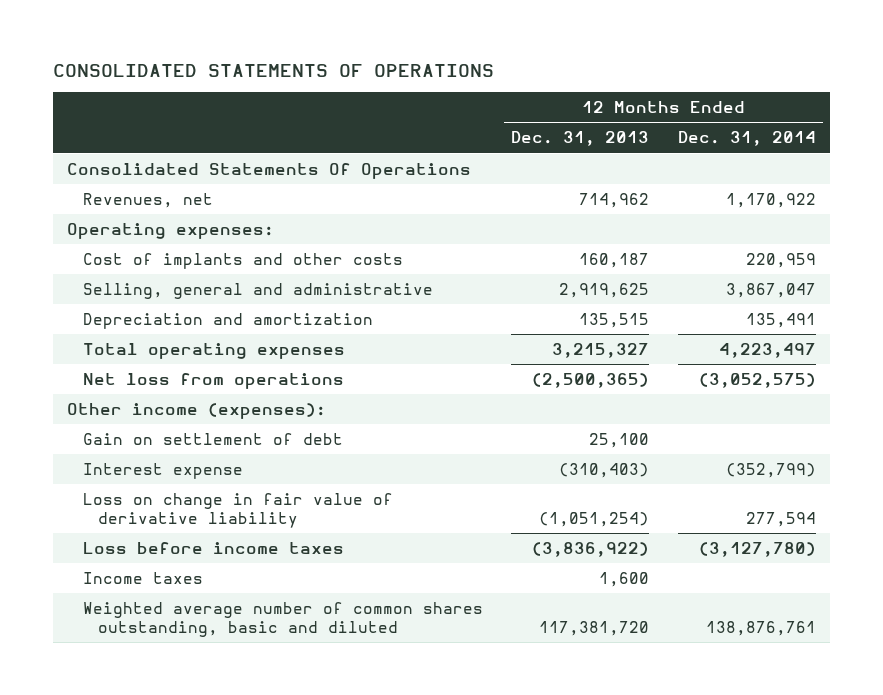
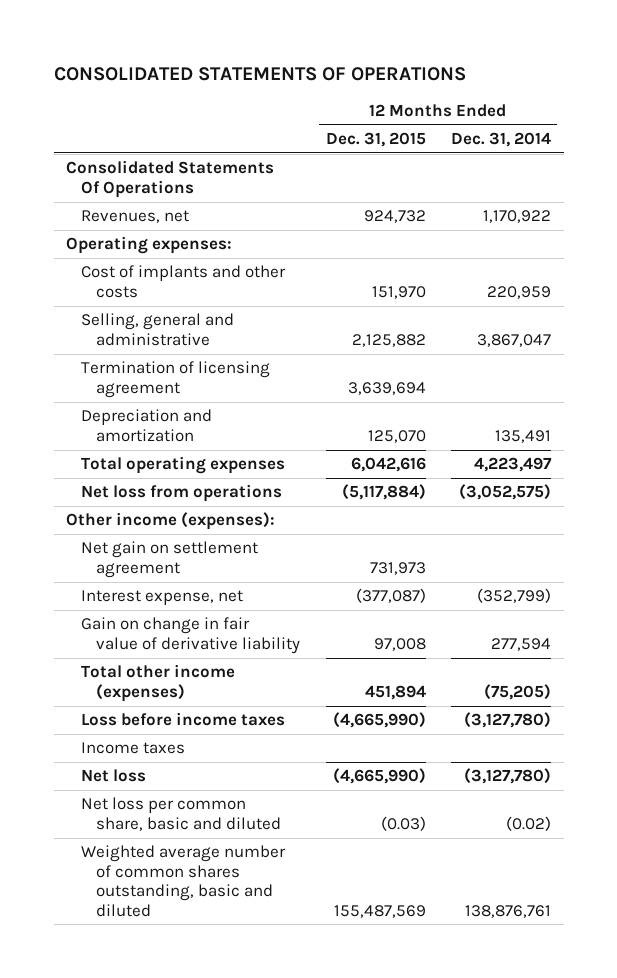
[511,131,650,147] Dec. 31, 2013 -> none
none -> [325,131,426,147] Dec. 31, 2015
none -> [81,361,271,398] Termination of licensing agreement
[82,432,343,445] Gain on settlement of debt -> [81,541,259,578] Net gain on settlement agreement
[82,462,243,479] Interest expense -> [81,590,244,606] Interest expense, net
[82,492,393,528] Loss on change in fair value of derivative liability -> [81,617,301,654] Gain on change in fair value of derivative liability
none -> [81,664,236,702] Total other income (expenses)
none -> [81,769,147,783] Net loss
none -> [81,797,282,831] Net loss per common share, basic and diluted

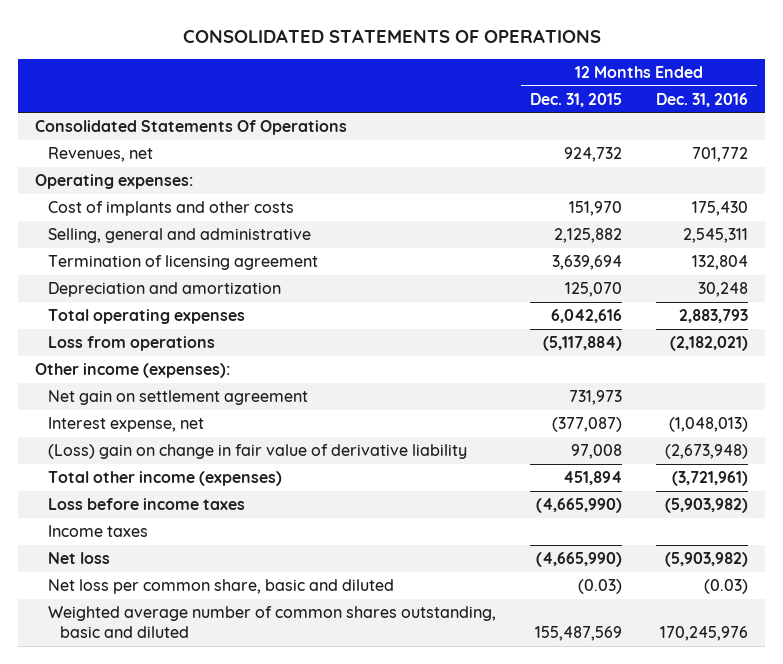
[450,131,551,147] Dec. 31, 2014 -> none
none -> [656,92,749,107] Dec. 31, 2016
[81,484,283,503] Net loss from operations -> [47,335,215,351] Loss from operations
[81,617,301,654] Gain on change in fair value of derivative liability -> [47,443,467,459] (Loss) gain on change in fair value of derivative liability

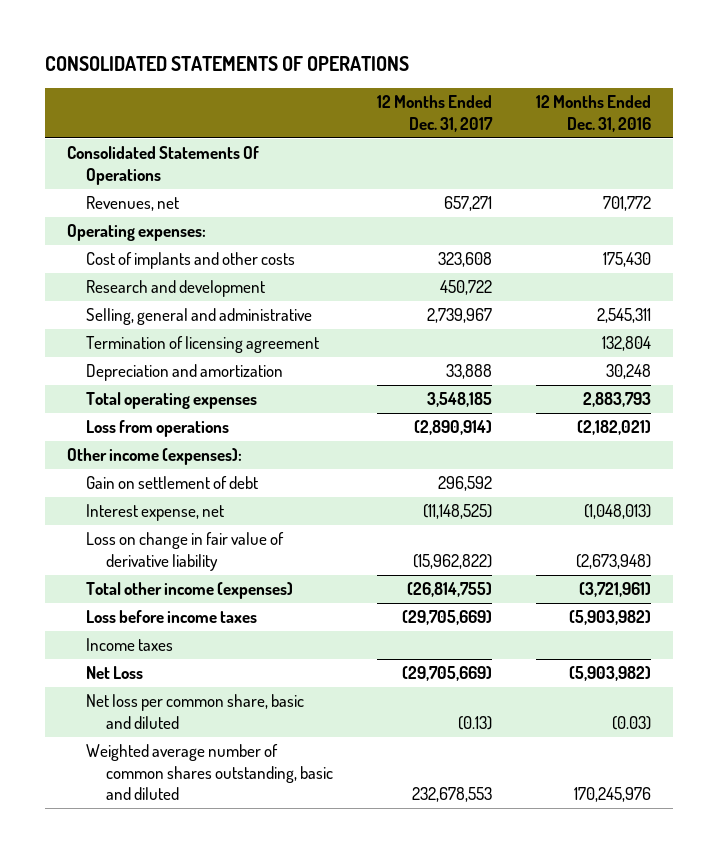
[529,92,622,107] Dec. 31, 2015 -> none
none -> [376,95,493,132] 12 Months Ended Dec. 31, 2017
none -> [86,280,266,298] Research and development
[47,389,308,405] Net gain on settlement agreement -> none
none -> [86,476,259,490] Gain on settlement of debt
[47,443,467,459] (Loss) gain on change in fair value of derivative liability -> [86,532,285,571] Loss on change in fair value of derivative liability
[47,551,110,564] Net loss -> [86,666,144,680] Net Loss

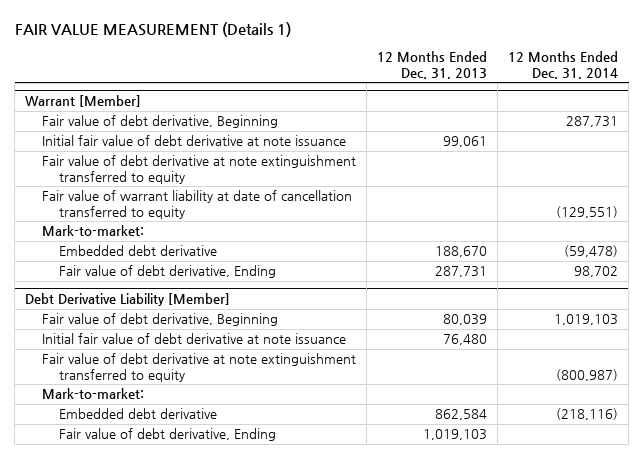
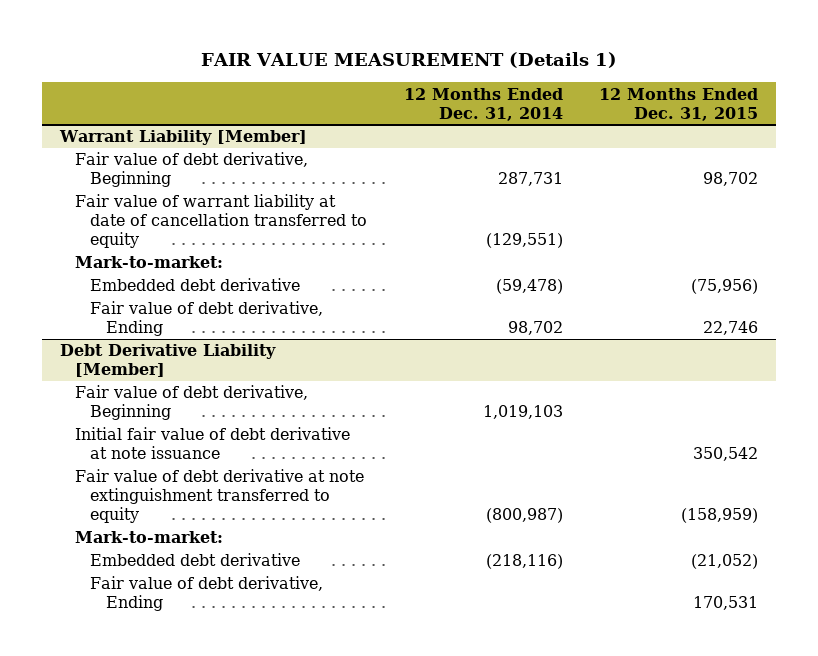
[377,51,488,79] 12 Months Ended Dec. 31, 2013 -> none
none -> [598,87,758,121] 12 Months Ended Dec. 31, 2015
[25,95,142,108] Warrant [Member] -> [59,130,308,146] Warrant Liability [Member]
[42,135,347,147] Initial fair value of debt derivative at note issuance -> none
[42,155,357,184] Fair value of debt derivative at note extinguishment transferred to equity -> none

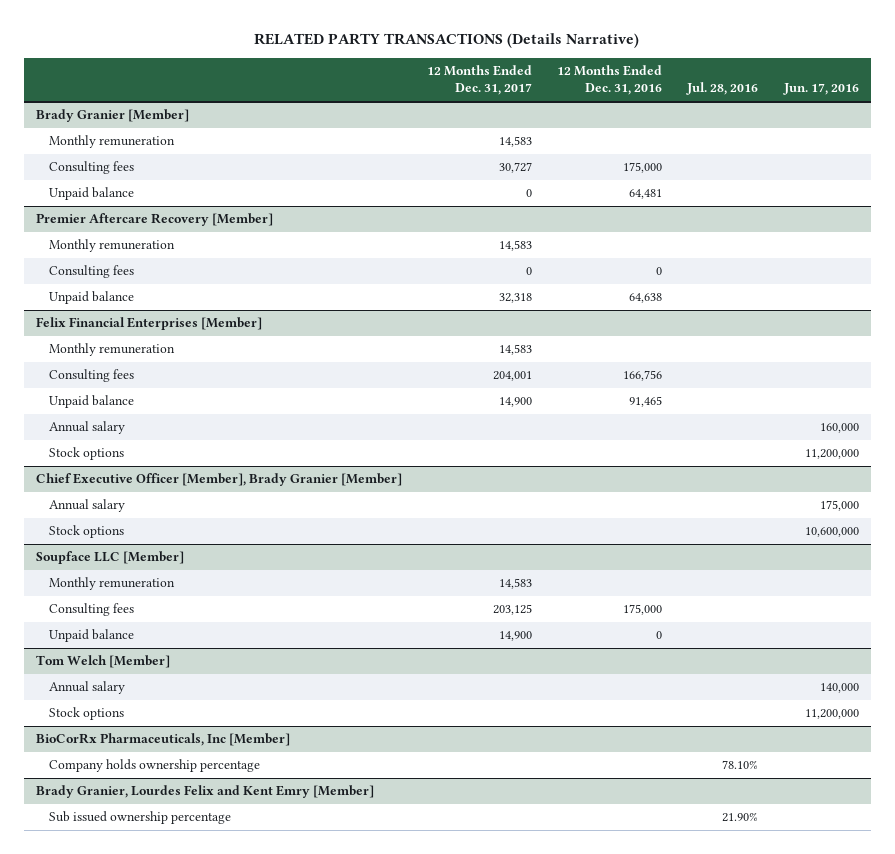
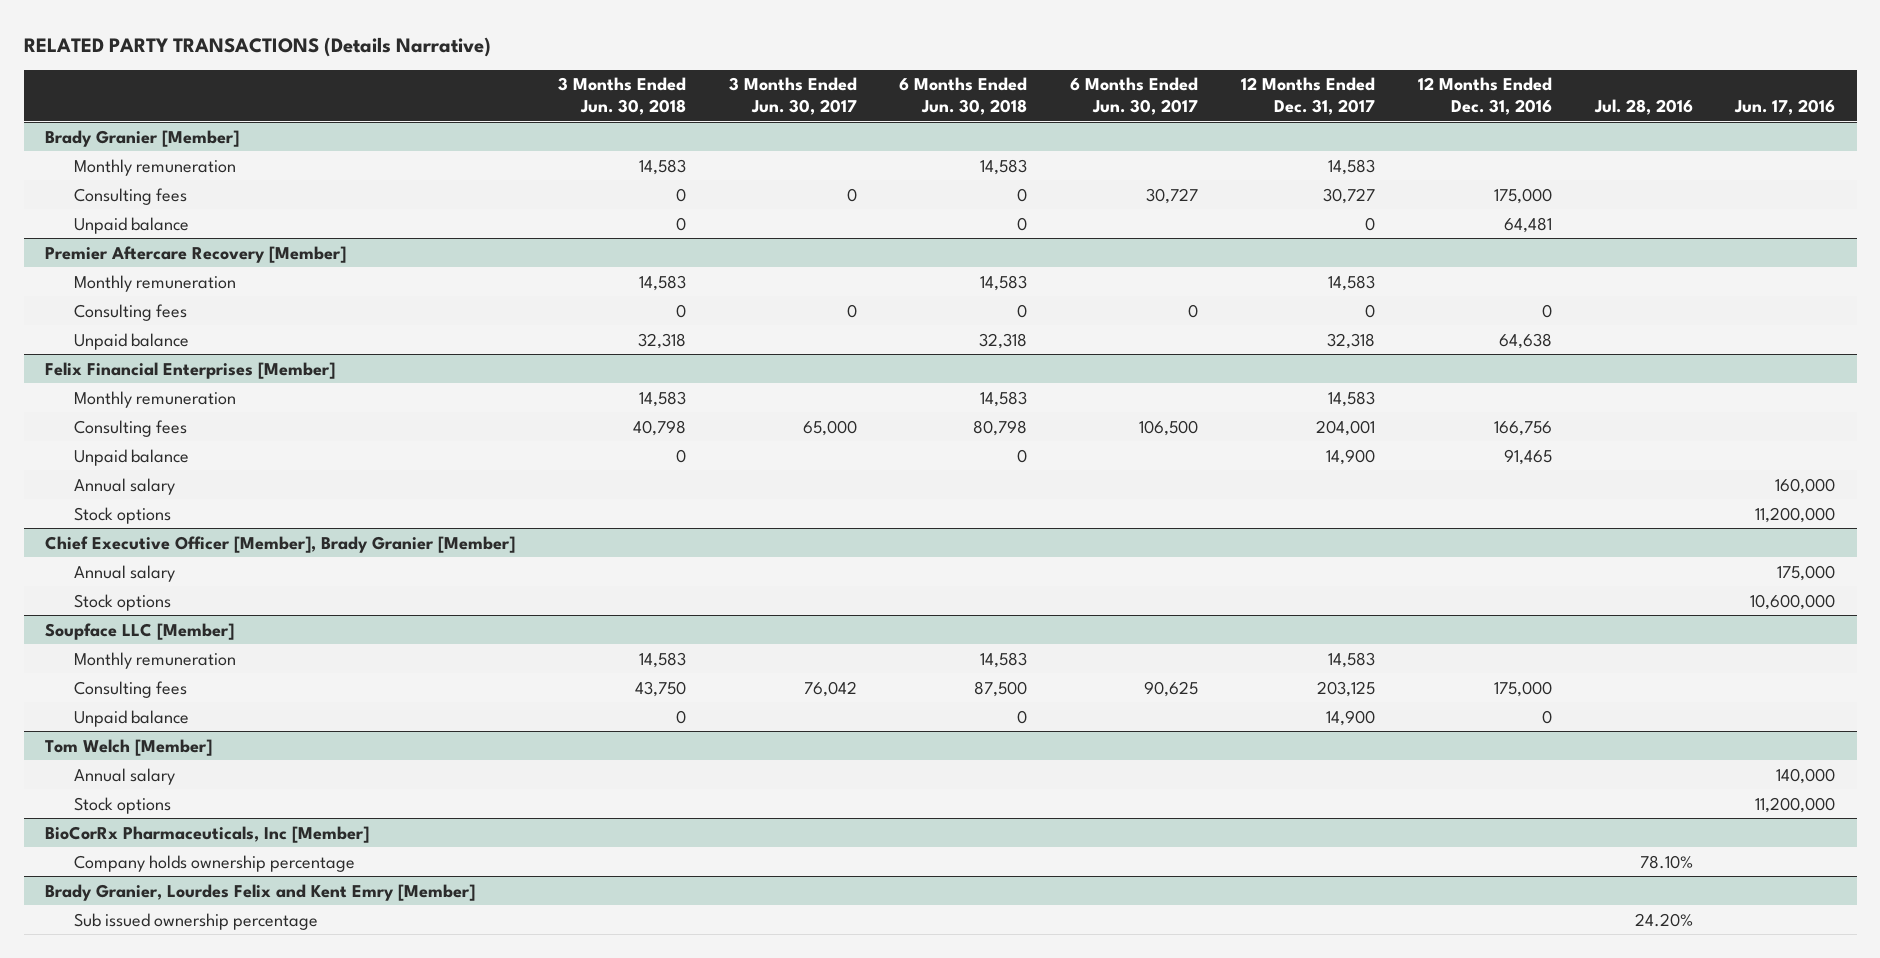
none -> [557,77,686,115] 3 Months Ended Jun. 30, 2018
none -> [728,77,857,115] 3 Months Ended Jun. 30, 2017
none -> [899,77,1028,115] 6 Months Ended Jun. 30, 2018
none -> [1070,77,1199,115] 6 Months Ended Jun. 30, 2017
[722,812,759,823] 21.90% -> [1634,912,1693,927] 24.20%

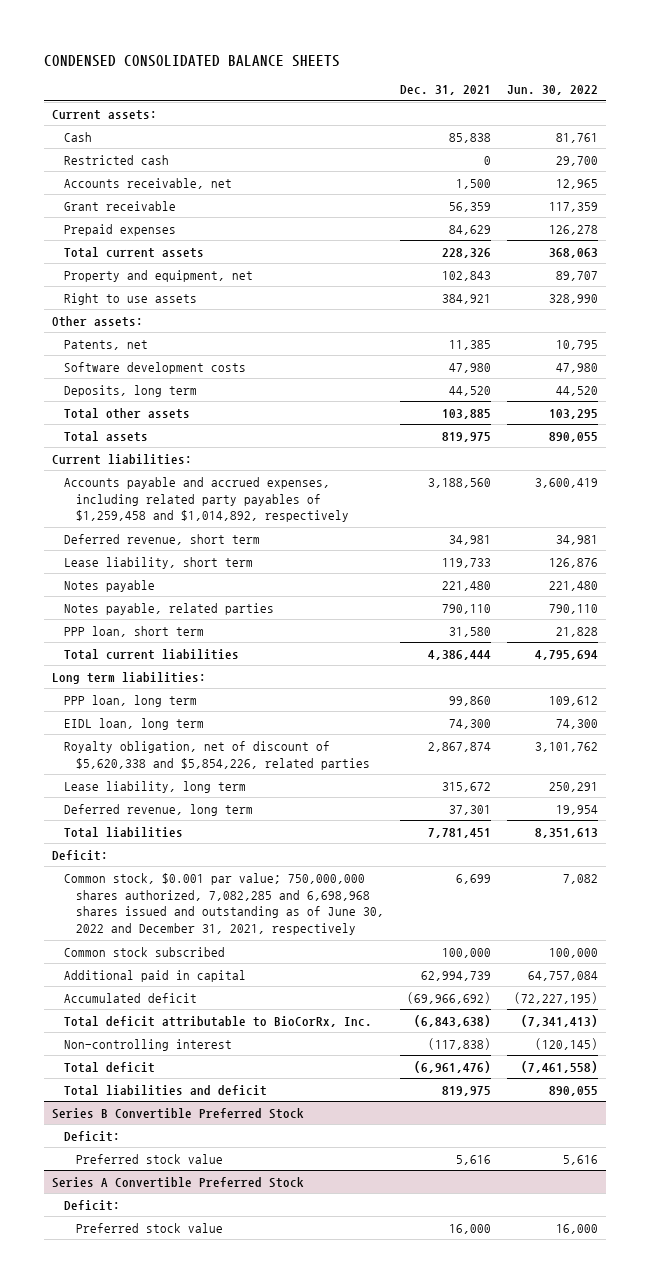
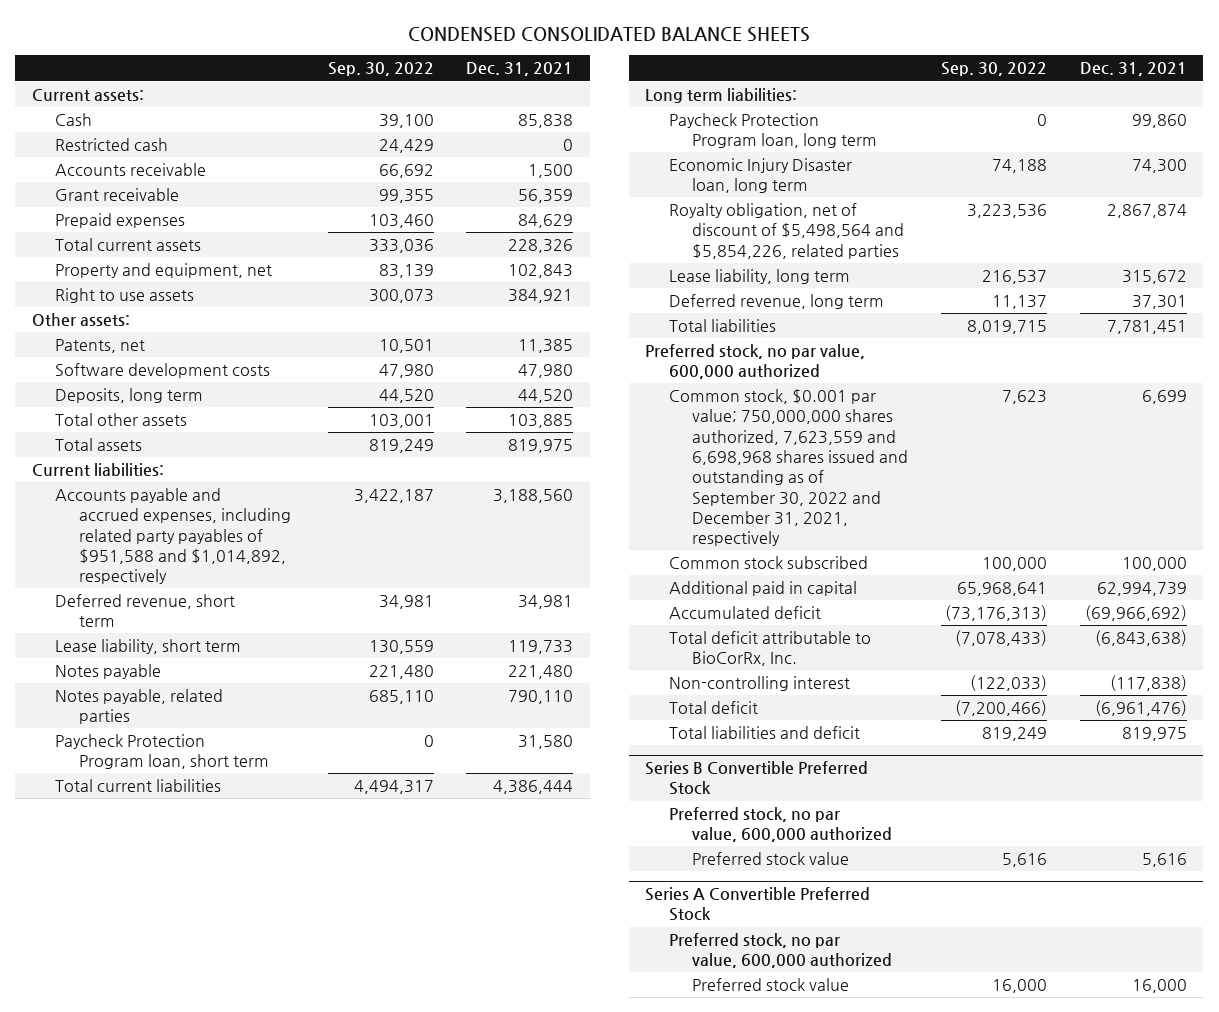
[506,85,598,96] Jun. 30, 2022 -> none
none -> [327,62,434,77] Sep. 30, 2022
[64,177,233,189] Accounts receivable, net -> [55,163,207,177] Accounts receivable
[64,476,350,523] Accounts payable and accrued expenses, including related party payables of $1,259,458 and $1,014,892, respectively -> [55,488,291,585] Accounts payable and accrued expenses, including related party payables of $951,588 and $1,014,892, respectively
[64,625,205,637] PPP loan, short term -> [55,734,269,770] Paycheck Protection Program loan, short term
[64,694,198,707] PPP loan, long term -> [668,113,878,149] Paycheck Protection Program loan, long term
[64,717,205,730] EIDL loan, long term -> [668,158,852,194] Economic Injury Disaster loan, long term
[64,740,371,770] Royalty obligation, net of discount of $5,620,338 and $5,854,226, related parties -> [668,203,905,259] Royalty obligation, net of discount of $5,498,564 and $5,854,226, related parties
[52,849,109,861] Deficit: -> none
none -> [645,344,866,380] Preferred stock, no par value, 600,000 authorized
[64,872,385,936] Common stock, $0.001 par value; 750,000,000 shares authorized, 7,082,285 and 6,698,968 shares issued and outstanding as of June 30, 2022 and December 31, 2021, respectively -> [668,389,909,547] Common stock, $0.001 par value; 750,000,000 shares authorized, 7,623,559 and 6,698,968 shares issued and outstanding as of September 30, 2022 and December 31, 2021, respectively
[64,1130,121,1142] Deficit: -> none
none -> [668,807,893,843] Preferred stock, no par value, 600,000 authorized
[64,1199,121,1211] Deficit: -> none
none -> [668,933,893,969] Preferred stock, no par value, 600,000 authorized

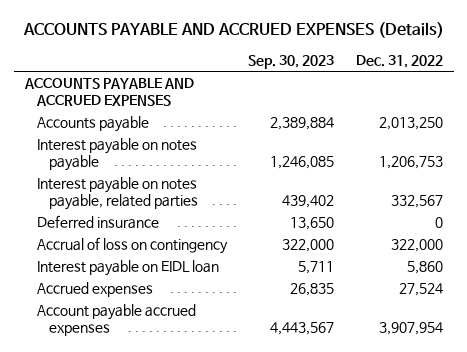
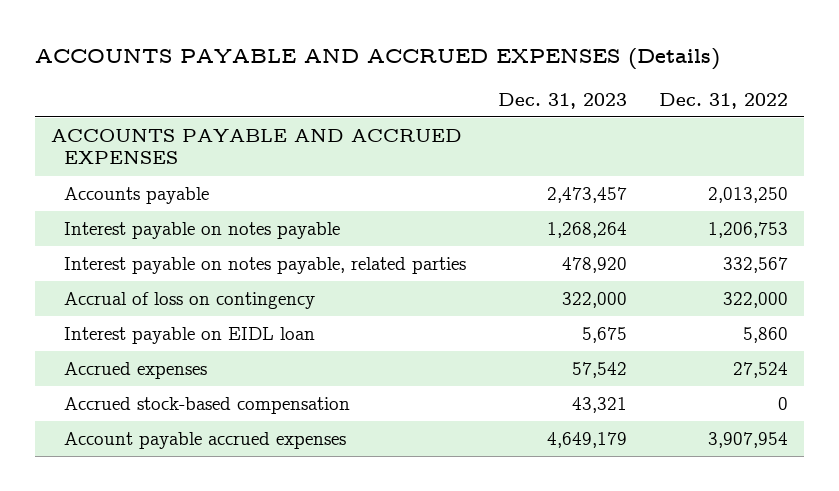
[248,55,335,70] Sep. 30, 2023 -> none
none -> [498,92,628,109] Dec. 31, 2023
[36,215,159,230] Deferred insurance -> none
none -> [64,397,351,415] Accrued stock-based compensation

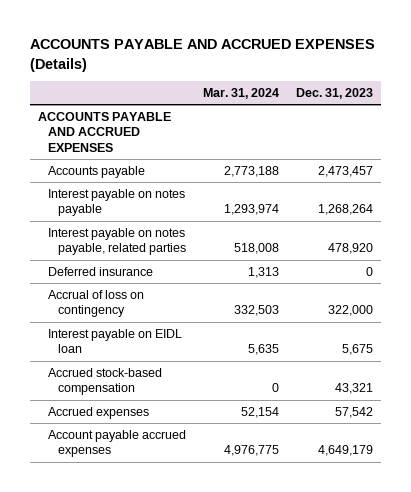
[658,92,788,109] Dec. 31, 2022 -> none
none -> [203,88,280,100] Mar. 31, 2024
none -> [48,266,154,276] Deferred insurance
[64,362,208,380] Accrued expenses -> [48,406,150,419] Accrued expenses

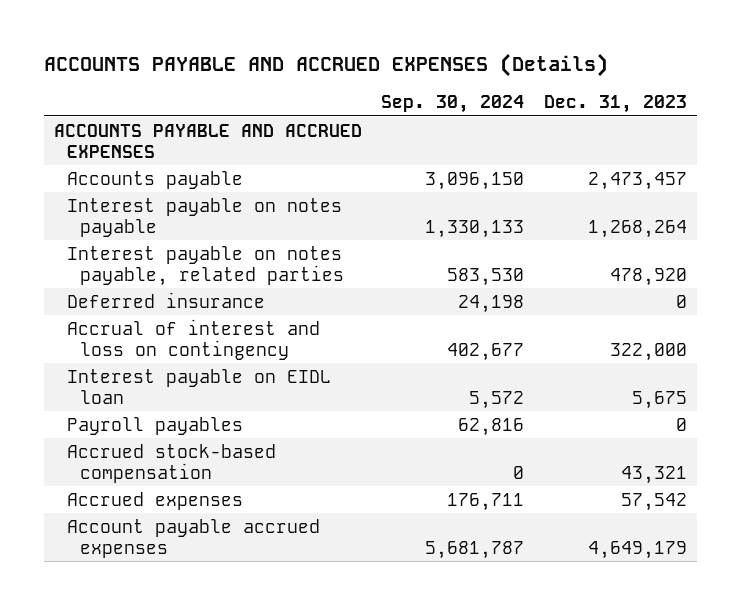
[203,88,280,100] Mar. 31, 2024 -> none
none -> [381,95,525,114] Sep. 30, 2024
[48,289,145,318] Accrual of loss on contingency -> [67,318,321,360] Accrual of interest and loss on contingency
none -> [67,416,244,435] Payroll payables

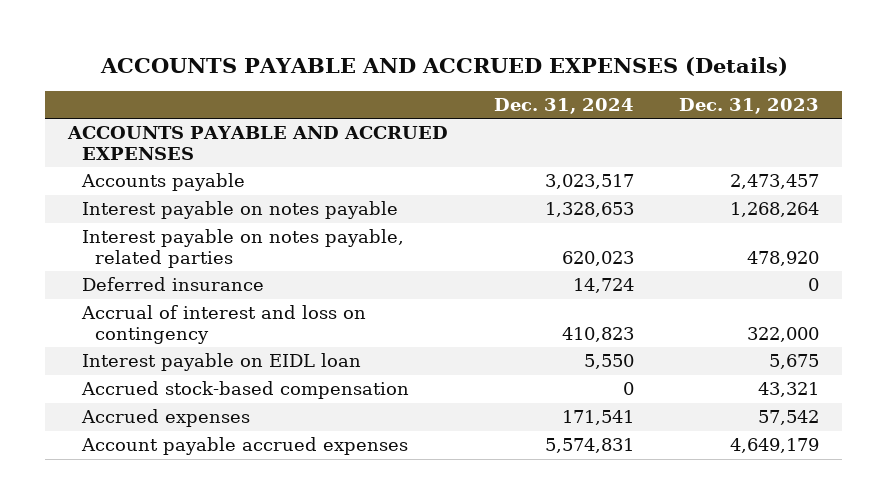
[381,95,525,114] Sep. 30, 2024 -> none
none -> [493,97,634,114] Dec. 31, 2024
[67,416,244,435] Payroll payables -> none

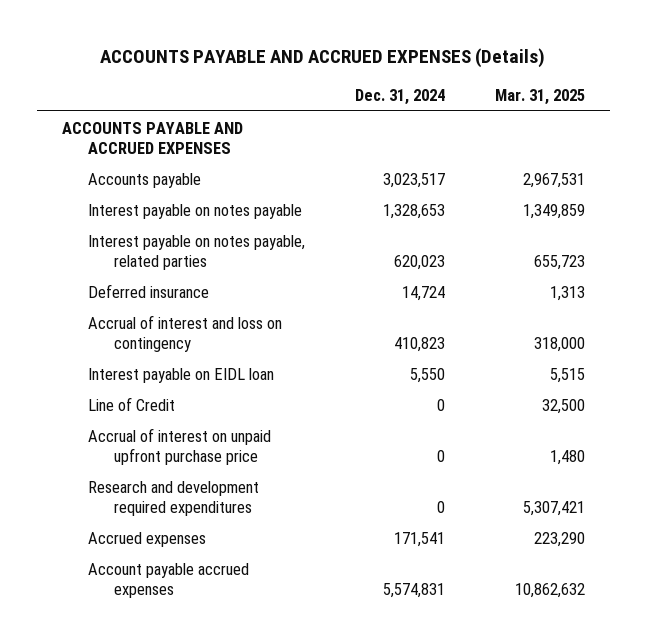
[679,97,820,114] Dec. 31, 2023 -> none
none -> [494,88,585,105] Mar. 31, 2025
[80,381,409,400] Accrued stock-based compensation -> none
none -> [87,396,175,411] Line of Credit
none -> [87,427,271,465] Accrual of interest on unpaid upfront purchase price
none -> [87,480,259,516] Research and development required expenditures

